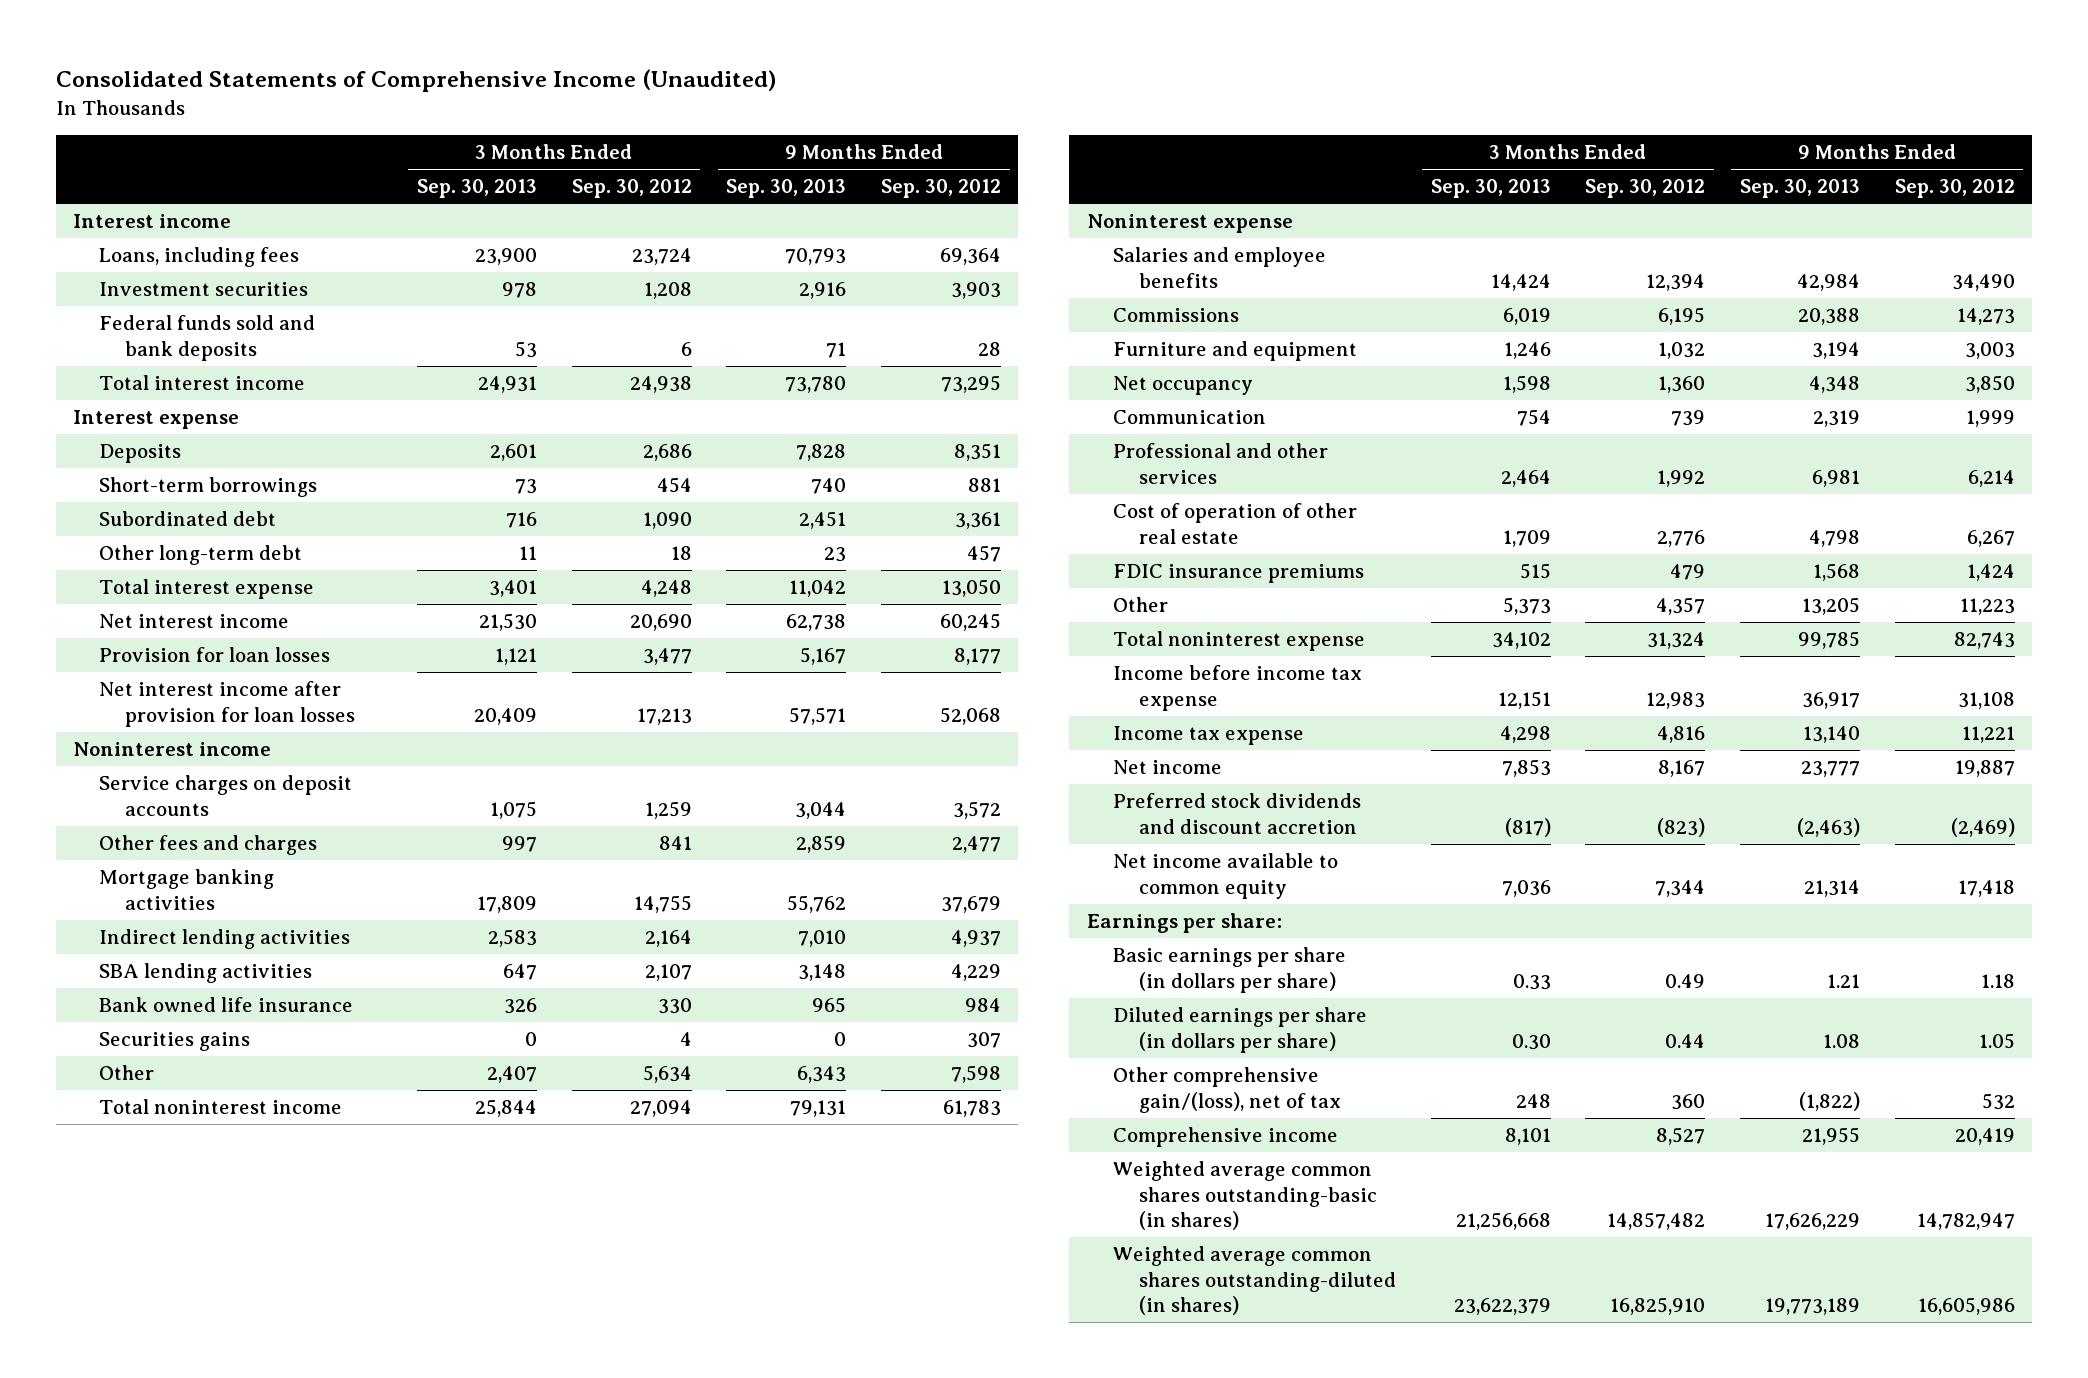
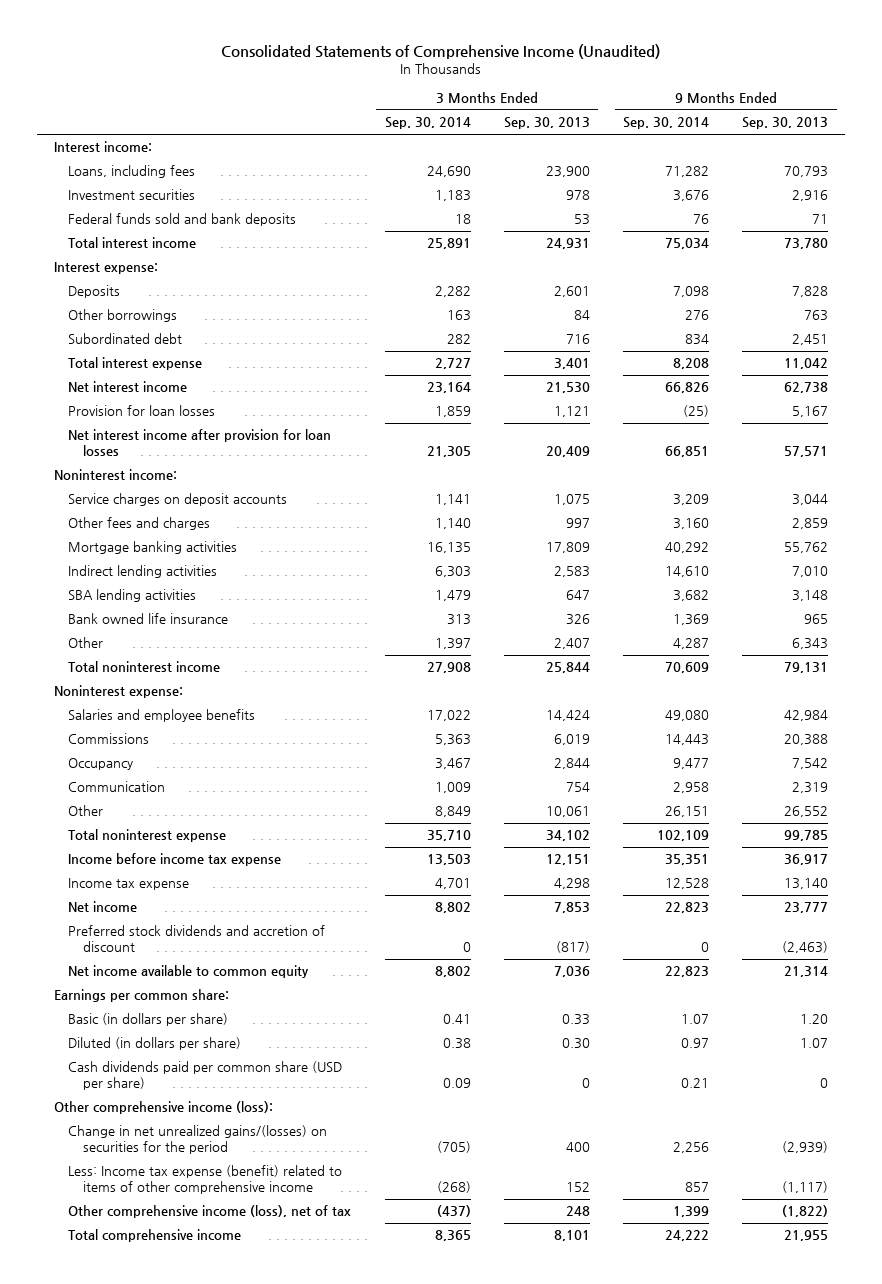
[571,179,692,199] Sep. 30, 2012 -> none
[881,179,1002,199] Sep. 30, 2012 -> none
none -> [384,117,471,130] Sep. 30, 2014
none -> [623,117,710,130] Sep. 30, 2014
[73,214,232,229] Interest income -> [53,141,152,153] Interest income:
[73,410,240,430] Interest expense -> [53,262,158,275] Interest expense:
[99,477,318,498] Short-term borrowings -> none
none -> [68,309,178,323] Other borrowings
[99,545,303,566] Other long-term debt -> none
[73,742,272,757] Noninterest income -> [53,469,177,481] Noninterest income:
[99,1032,251,1052] Securities gains -> none
[1086,214,1293,234] Noninterest expense -> [53,685,183,699] Noninterest expense:
[1112,341,1357,362] Furniture and equipment -> none
[1112,376,1253,396] Net occupancy -> [68,758,134,771] Occupancy
[1502,375,1551,394] 1,598 -> [553,758,590,770] 2,844
[1808,376,1860,394] 4,348 -> [792,758,829,770] 7,542
[1112,443,1328,484] Professional and other services -> none
[1112,503,1357,544] Cost of operation of other real estate -> none
[1112,564,1364,584] FDIC insurance premiums -> none
[1502,597,1551,616] 5,373 -> [545,806,590,818] 10,061
[1801,597,1860,616] 13,205 -> [784,806,829,818] 26,552
[1112,793,1361,834] Preferred stock dividends and discount accretion -> [68,925,326,952] Preferred stock dividends and accretion of discount
[1112,1161,1377,1231] Weighted average common shares outstanding-basic (in shares) -> none
[1112,1246,1396,1316] Weighted average common shares outstanding-diluted (in shares) -> none
[1086,913,1282,934] Earnings per share: -> [53,989,229,1003] Earnings per common share:
[1112,947,1346,993] Basic earnings per share (in dollars per share) -> [68,1013,229,1027] Basic (in dollars per share)
[1826,973,1860,988] 1.21 -> [800,1014,829,1025] 1.20
[1112,1007,1367,1053] Diluted earnings per share (in dollars per share) -> [68,1037,242,1051] Diluted (in dollars per share)
[1822,1033,1860,1048] 1.08 -> [800,1038,829,1049] 1.07
none -> [68,1061,343,1090] Cash dividends paid per common share (USD per share)
none -> [53,1101,273,1115] Other comprehensive income (loss):
none -> [68,1125,328,1154] Change in net unrealized gains/(losses) on securities for the period
none -> [68,1165,343,1194] Less: Income tax expense (benefit) related to items of other comprehensive income
[1112,1067,1341,1113] Other comprehensive gain/(loss), net of tax -> [68,1205,352,1219] Other comprehensive income (loss), net of tax
[1112,1127,1338,1148] Comprehensive income -> [68,1229,242,1243] Total comprehensive income

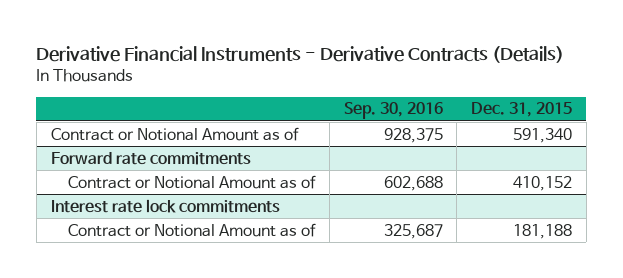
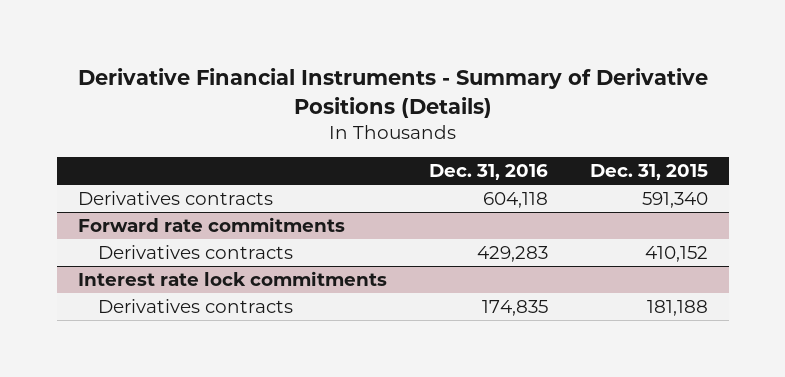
[36,46,565,64] Derivative Financial Instruments - Derivative Contracts (Details) -> [77,68,708,118] Derivative Financial Instruments - Summary of Derivative Positions (Details)
[343,102,443,120] Sep. 30, 2016 -> none
none -> [428,164,548,181] Dec. 31, 2016
[50,126,299,141] Contract or Notional Amount as of -> [77,190,273,205] Derivatives contracts
[68,174,317,189] Contract or Notional Amount as of -> [97,244,293,259] Derivatives contracts
[68,222,317,237] Contract or Notional Amount as of -> [97,298,293,313] Derivatives contracts

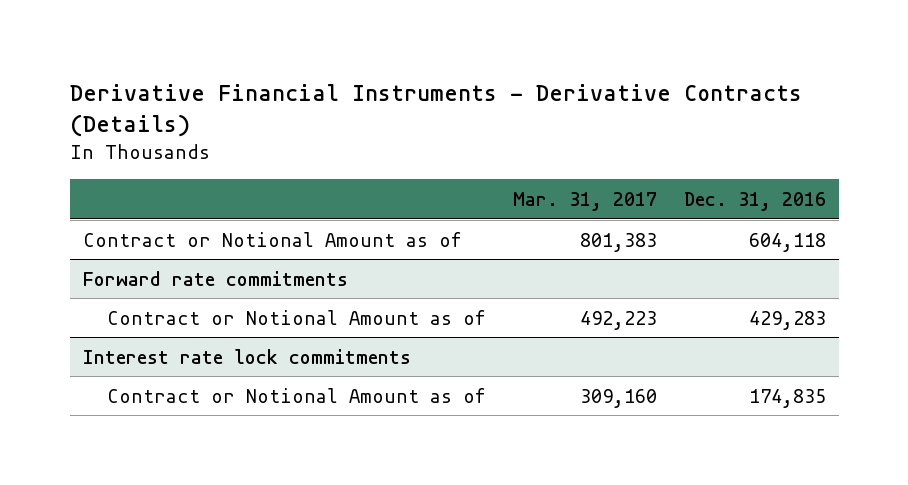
[77,68,708,118] Derivative Financial Instruments - Summary of Derivative Positions (Details) -> [69,83,802,137] Derivative Financial Instruments - Derivative Contracts (Details)
[589,164,708,181] Dec. 31, 2015 -> none
none -> [513,191,658,211] Mar. 31, 2017
[77,190,273,205] Derivatives contracts -> [82,231,462,247] Contract or Notional Amount as of
[97,244,293,259] Derivatives contracts -> [107,309,487,325] Contract or Notional Amount as of
[97,298,293,313] Derivatives contracts -> [107,387,487,403] Contract or Notional Amount as of

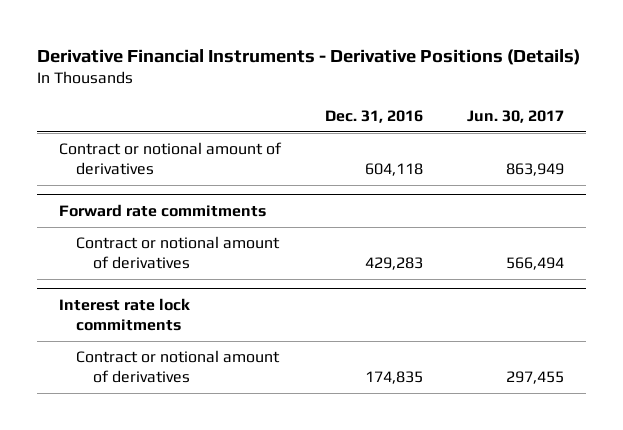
[69,83,802,137] Derivative Financial Instruments - Derivative Contracts (Details) -> [36,48,580,65] Derivative Financial Instruments - Derivative Positions (Details)
[513,191,658,211] Mar. 31, 2017 -> none
none -> [467,109,565,123] Jun. 30, 2017
[82,231,462,247] Contract or Notional Amount as of -> [58,142,282,176] Contract or notional amount of derivatives
[107,309,487,325] Contract or Notional Amount as of -> [75,236,280,270] Contract or notional amount of derivatives
[107,387,487,403] Contract or Notional Amount as of -> [75,350,280,384] Contract or notional amount of derivatives

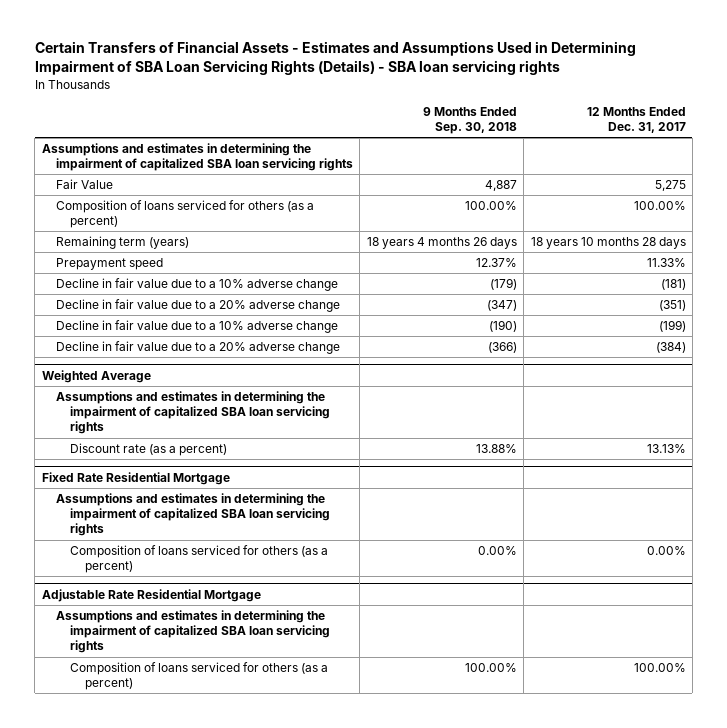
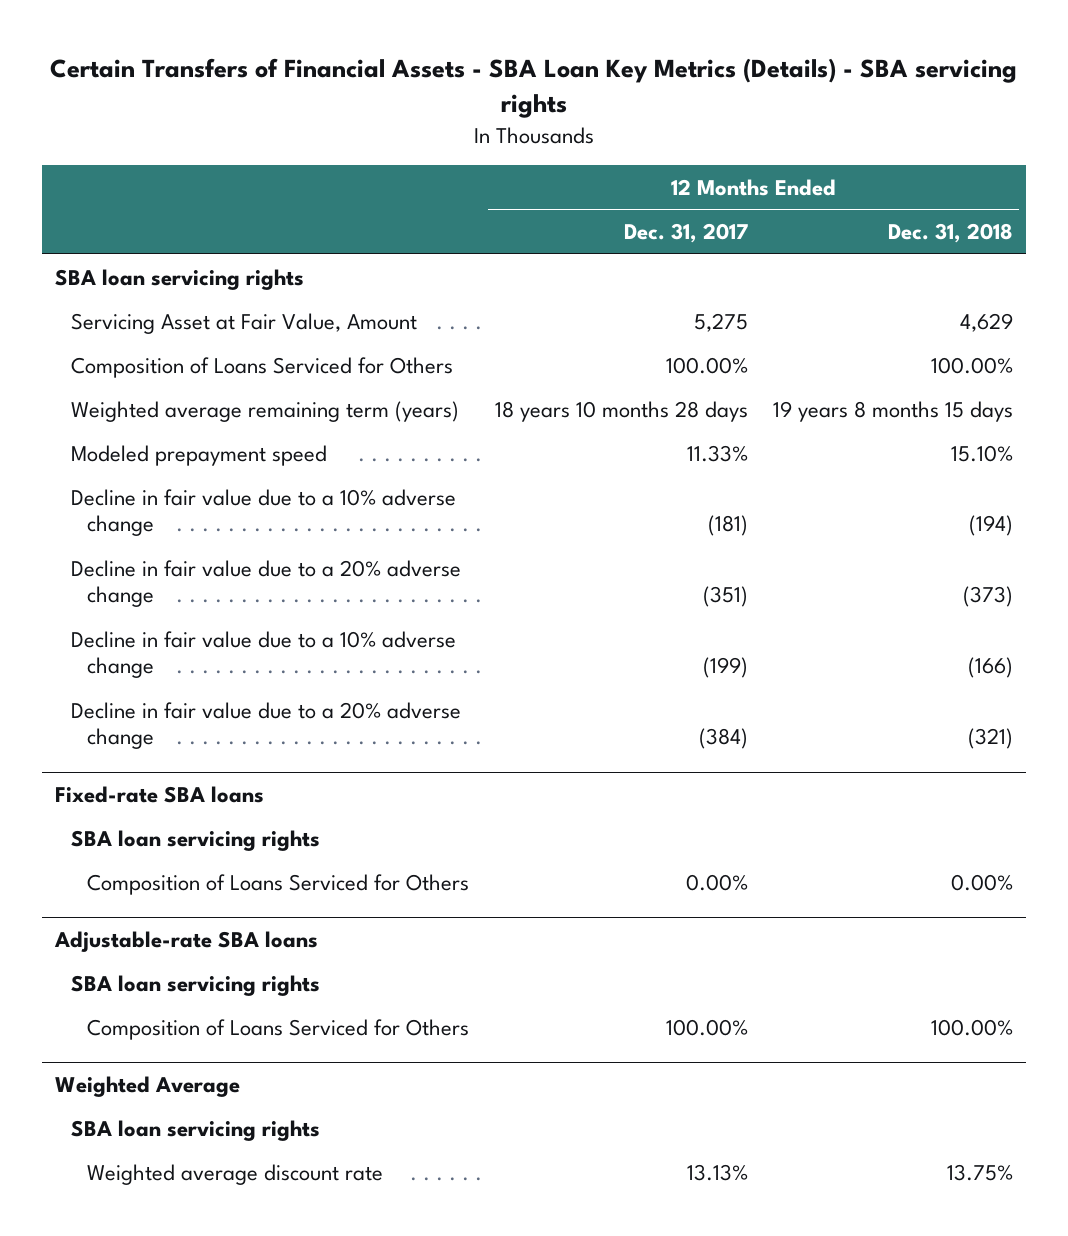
[34,41,636,76] Certain Transfers of Financial Assets - Estimates and Assumptions Used in Determining Impairment of SBA Loan Servicing Rights (Details) - SBA loan servicing rights -> [49,58,1017,119] Certain Transfers of Financial Assets - SBA Loan Key Metrics (Details) - SBA servicing rights
[422,106,517,134] 9 Months Ended Sep. 30, 2018 -> none
none -> [888,223,1014,244] Dec. 31, 2018
[41,143,353,172] Assumptions and estimates in determining the impairment of capitalized SBA loan servicing rights -> [54,268,304,290] SBA loan servicing rights
[55,179,113,190] Fair Value -> [70,312,417,334] Servicing Asset at Fair Value, Amount
[55,200,314,229] Composition of loans serviced for others (as a percent) -> [70,356,453,378] Composition of Loans Serviced for Others
[55,236,189,250] Remaining term (years) -> [70,400,459,422] Weighted average remaining term (years)
[55,258,163,271] Prepayment speed -> [70,444,327,466] Modeled prepayment speed
none -> [54,785,264,803] Fixed-rate SBA loans
none -> [70,829,320,851] SBA loan servicing rights
none -> [87,873,470,895] Composition of Loans Serviced for Others
none -> [53,930,318,952] Adjustable-rate SBA loans
none -> [70,974,320,996] SBA loan servicing rights
none -> [87,1018,470,1040] Composition of Loans Serviced for Others
[41,471,230,485] Fixed Rate Residential Mortgage -> none
[55,493,331,537] Assumptions and estimates in determining the impairment of capitalized SBA loan servicing rights -> none
[70,545,329,574] Composition of loans serviced for others (as a percent) -> none
[41,588,261,602] Adjustable Rate Residential Mortgage -> none
[55,610,331,654] Assumptions and estimates in determining the impairment of capitalized SBA loan servicing rights -> none
[70,662,329,691] Composition of loans serviced for others (as a percent) -> none
[55,391,331,435] Assumptions and estimates in determining the impairment of capitalized SBA loan servicing rights -> [70,1119,320,1141] SBA loan servicing rights
[70,443,228,457] Discount rate (as a percent) -> [87,1163,384,1185] Weighted average discount rate

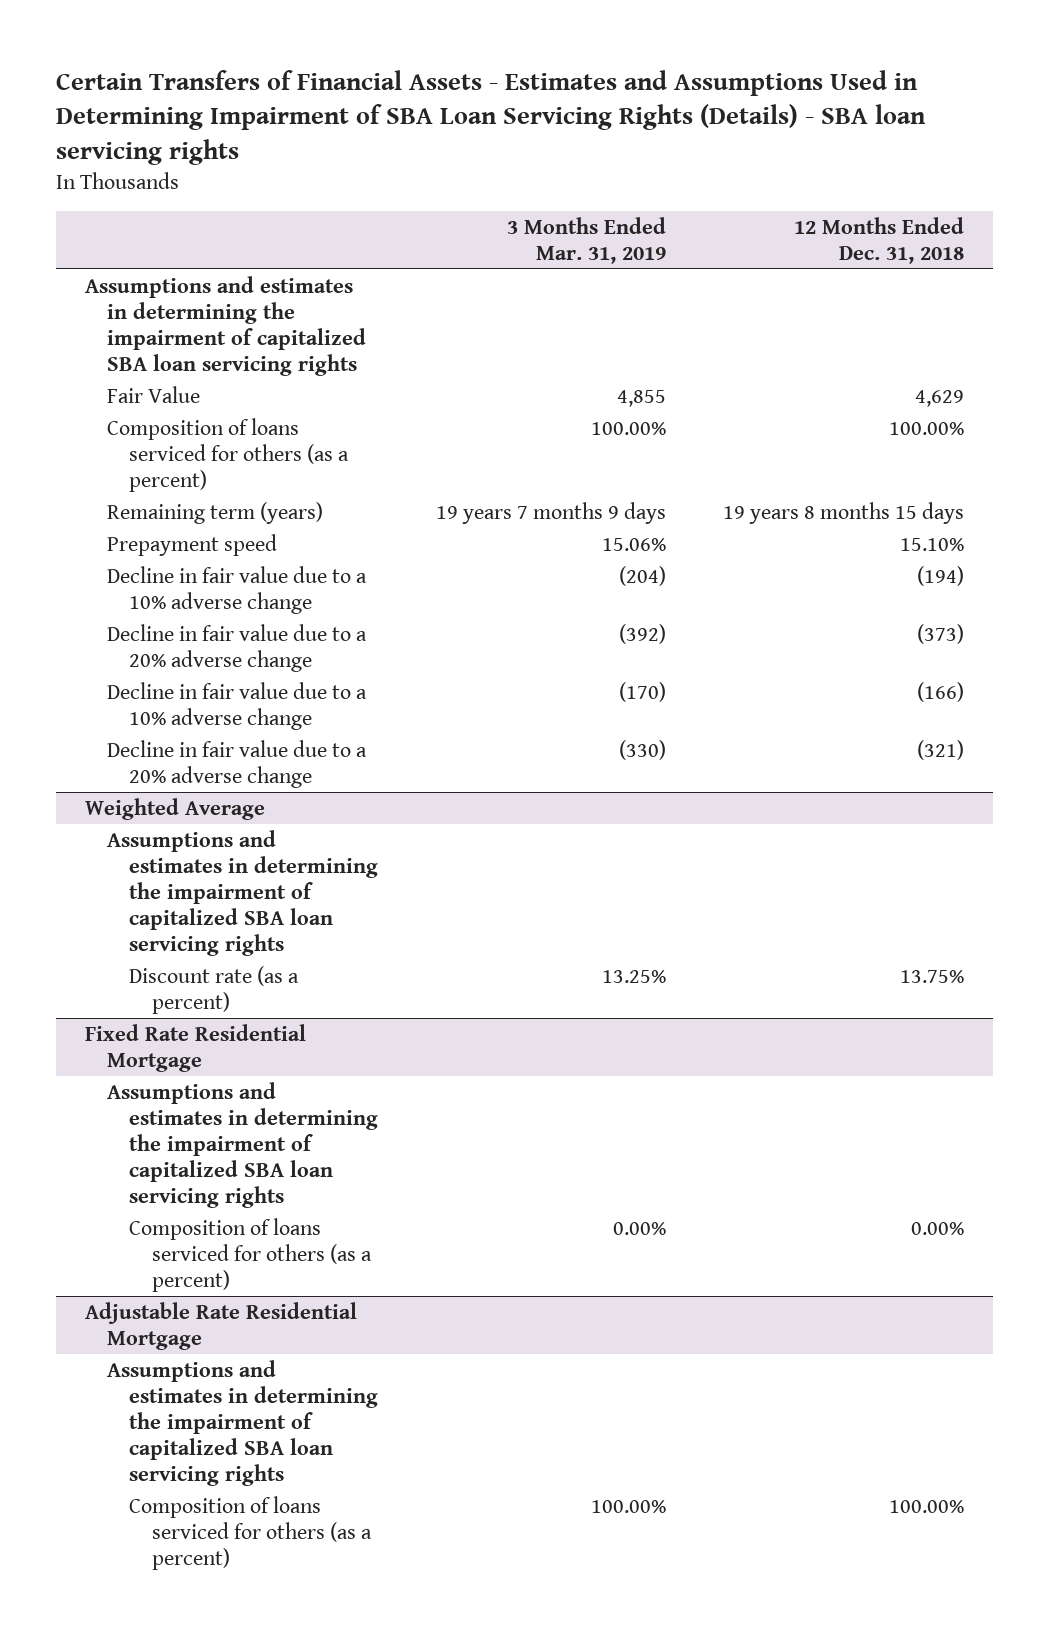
[49,58,1017,119] Certain Transfers of Financial Assets - SBA Loan Key Metrics (Details) - SBA servicing rights -> [55,70,926,165] Certain Transfers of Financial Assets - Estimates and Assumptions Used in Determining Impairment of SBA Loan Servicing Rights (Details) - SBA loan servicing rights
[623,223,748,244] Dec. 31, 2017 -> none
none -> [506,216,666,264] 3 Months Ended Mar. 31, 2019
[54,268,304,290] SBA loan servicing rights -> [84,275,366,376] Assumptions and estimates in determining the impairment of capitalized SBA loan servicing rights
[70,312,417,334] Servicing Asset at Fair Value, Amount -> [106,385,200,403] Fair Value
[70,356,453,378] Composition of Loans Serviced for Others -> [106,417,350,492] Composition of loans serviced for others (as a percent)
[70,400,459,422] Weighted average remaining term (years) -> [106,501,323,524] Remaining term (years)
[70,444,327,466] Modeled prepayment speed -> [106,533,277,556] Prepayment speed
[54,785,264,803] Fixed-rate SBA loans -> none
[70,829,320,851] SBA loan servicing rights -> none
[87,873,470,895] Composition of Loans Serviced for Others -> none
[53,930,318,952] Adjustable-rate SBA loans -> none
[70,974,320,996] SBA loan servicing rights -> none
[87,1018,470,1040] Composition of Loans Serviced for Others -> none
[70,1119,320,1141] SBA loan servicing rights -> [106,829,379,956] Assumptions and estimates in determining the impairment of capitalized SBA loan servicing rights
[87,1163,384,1185] Weighted average discount rate -> [129,965,300,1014] Discount rate (as a percent)
none -> [84,1023,306,1072] Fixed Rate Residential Mortgage
none -> [106,1081,379,1208] Assumptions and estimates in determining the impairment of capitalized SBA loan servicing rights
none -> [129,1217,372,1292] Composition of loans serviced for others (as a percent)
none -> [84,1301,357,1350] Adjustable Rate Residential Mortgage
none -> [106,1359,379,1486] Assumptions and estimates in determining the impairment of capitalized SBA loan servicing rights
none -> [129,1495,372,1570] Composition of loans serviced for others (as a percent)

